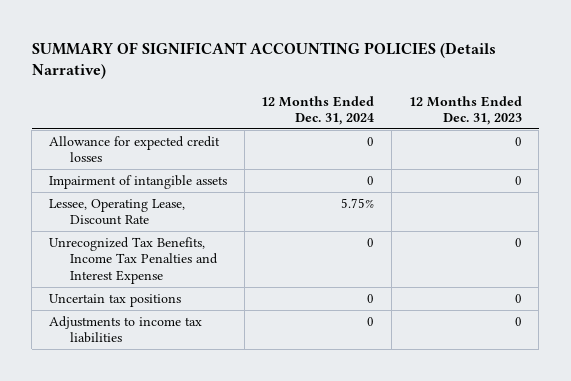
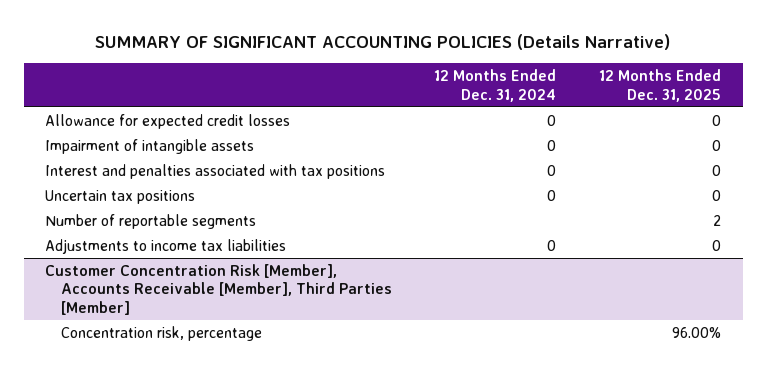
[408,95,522,126] 12 Months Ended Dec. 31, 2023 -> none
none -> [599,69,722,102] 12 Months Ended Dec. 31, 2025
[48,199,185,226] Lessee, Operating Lease, Discount Rate -> none
[48,237,218,284] Unrecognized Tax Benefits, Income Tax Penalties and Interest Expense -> [45,163,386,179] Interest and penalties associated with tax positions
none -> [45,213,257,229] Number of reportable segments
none -> [45,263,392,316] Customer Concentration Risk [Member], Accounts Receivable [Member], Third Parties [Member]
none -> [60,325,262,341] Concentration risk, percentage

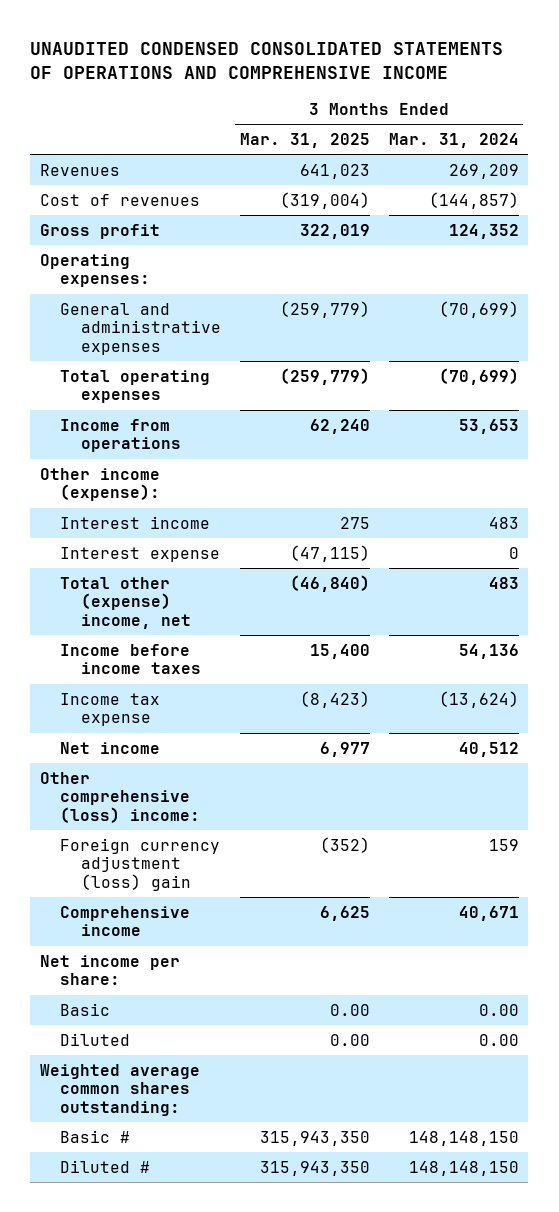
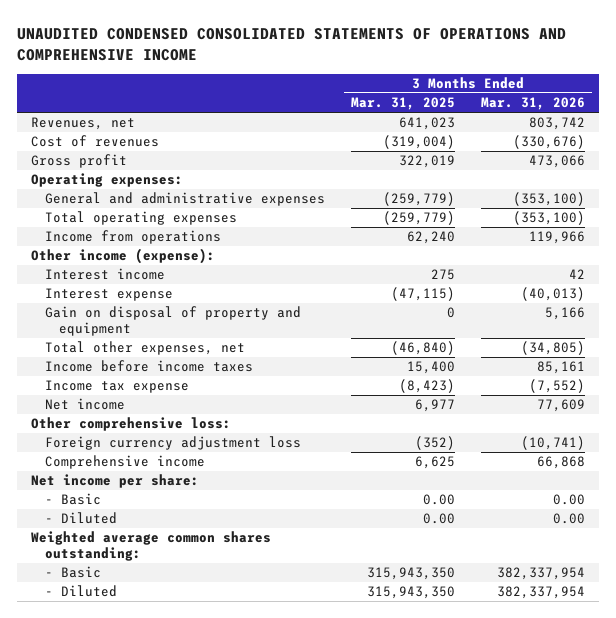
[388,132,519,148] Mar. 31, 2024 -> none
none -> [481,97,586,111] Mar. 31, 2026
[39,163,120,176] Revenues -> [30,117,135,131] Revenues, net
none -> [44,306,301,337] Gain on disposal of property and equipment
[60,576,191,629] Total other (expense) income, net -> [44,341,245,356] Total other expenses, net
[39,771,201,823] Other comprehensive (loss) income: -> [30,417,231,432] Other comprehensive loss:
[60,837,221,891] Foreign currency adjustment (loss) gain -> [44,436,301,451] Foreign currency adjustment loss
[60,1002,111,1016] Basic -> [44,493,101,506] - Basic
[60,1032,131,1046] Diluted -> [44,512,117,525] - Diluted
[60,1129,131,1143] Basic # -> [44,566,101,579] - Basic
[60,1159,151,1173] Diluted # -> [44,585,117,598] - Diluted

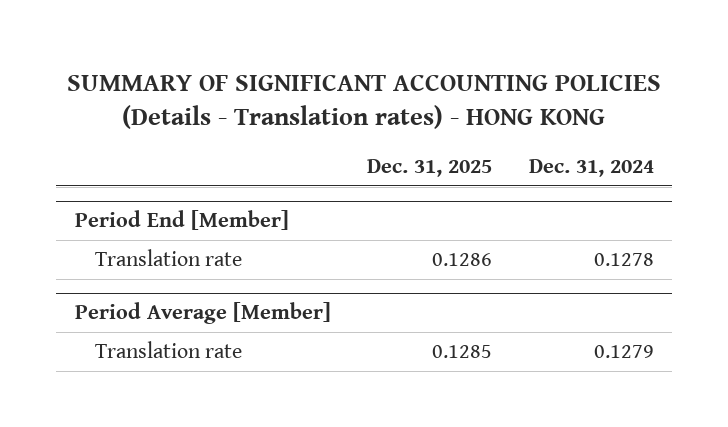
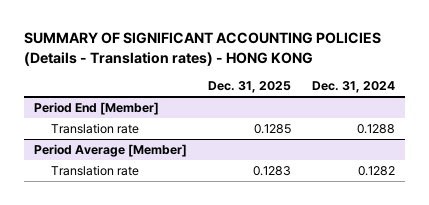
[432,253,493,267] 0.1286 -> [253,124,291,135] 0.1285
[593,253,654,267] 0.1278 -> [356,124,395,135] 0.1288
[432,345,493,359] 0.1285 -> [252,166,291,177] 0.1283
[593,345,654,359] 0.1279 -> [357,166,395,177] 0.1282

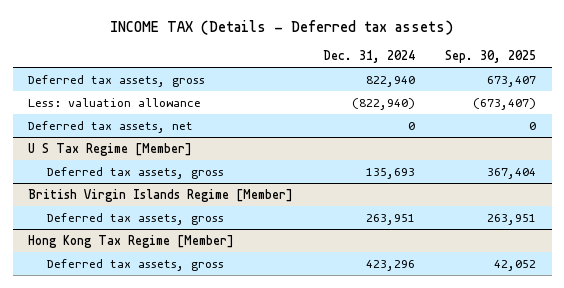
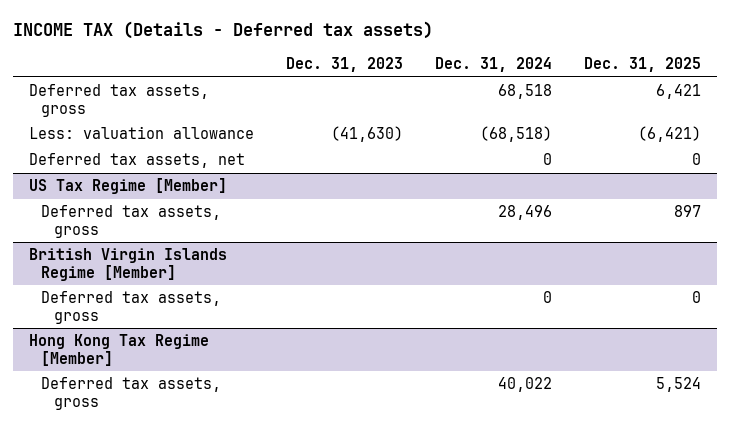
[445,50,537,64] Sep. 30, 2025 -> none
none -> [286,57,404,73] Dec. 31, 2023
none -> [584,57,702,73] Dec. 31, 2025
[366,75,416,87] 822,940 -> [498,84,553,100] 68,518
[352,97,416,110] (822,940) -> [480,126,553,143] (68,518)
[27,142,192,156] U S Tax Regime [Member] -> [29,178,228,195] US Tax Regime [Member]
[366,167,416,179] 135,693 -> [498,205,553,221] 28,496
[366,213,416,225] 263,951 -> [543,291,553,304] 0
[366,259,416,271] 423,296 -> [498,377,553,393] 40,022

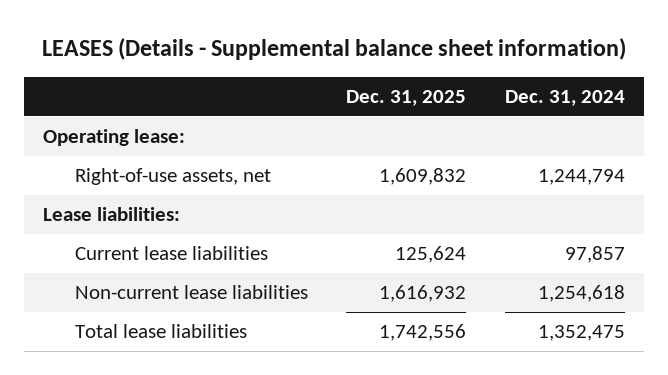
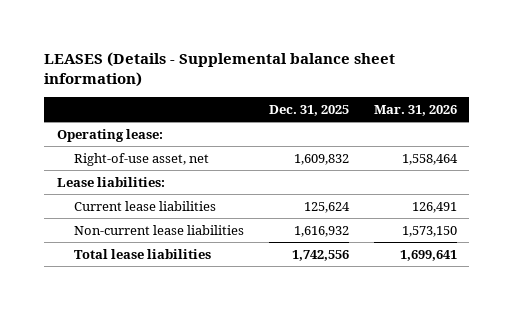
[504,90,625,107] Dec. 31, 2024 -> none
none -> [373,104,457,116] Mar. 31, 2026
[75,168,272,186] Right-of-use assets, net -> [73,152,209,166] Right-of-use asset, net

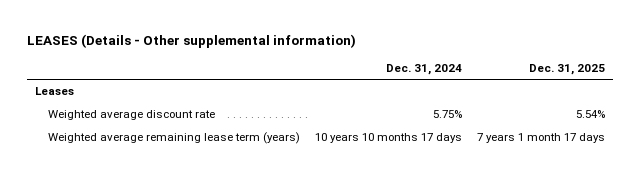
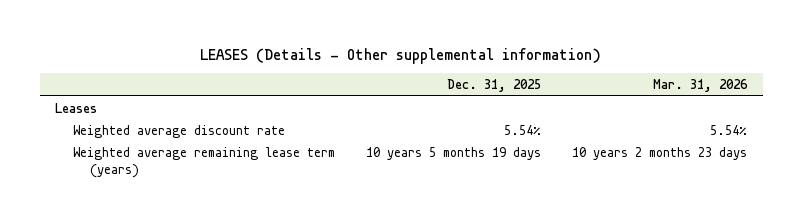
[386,64,463,76] Dec. 31, 2024 -> none
none -> [653,79,749,93] Mar. 31, 2026
[477,133,606,144] 7 years 1 month 17 days -> [366,146,542,160] 10 years 5 months 19 days

